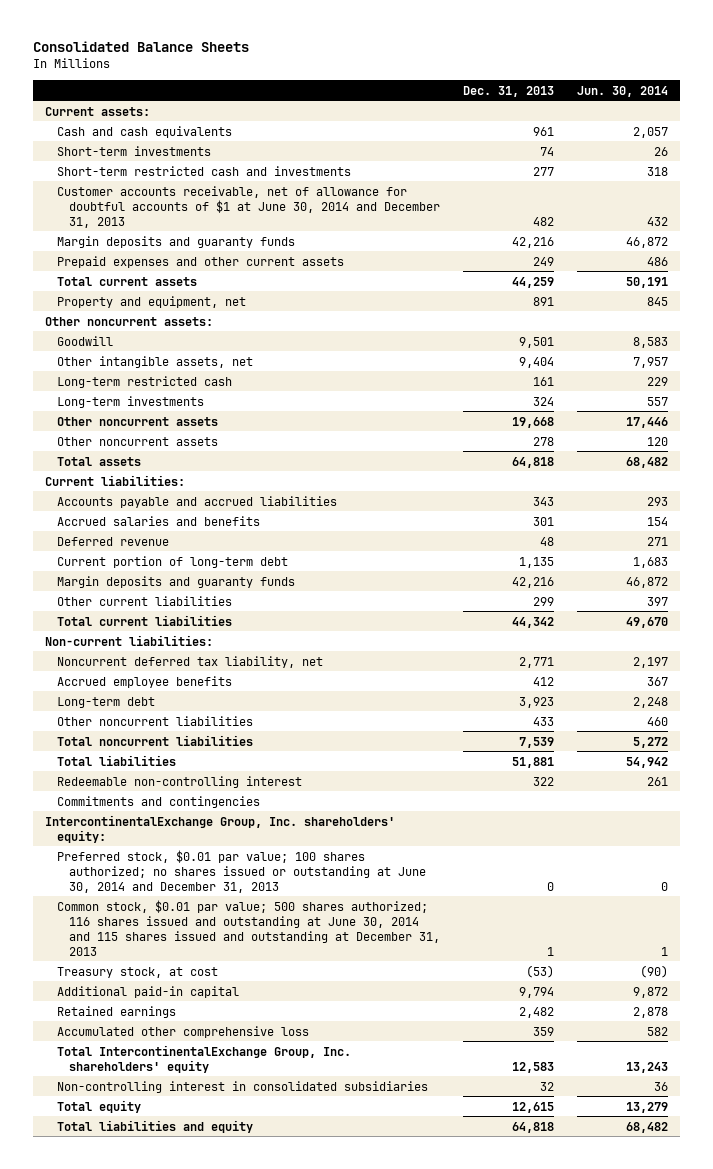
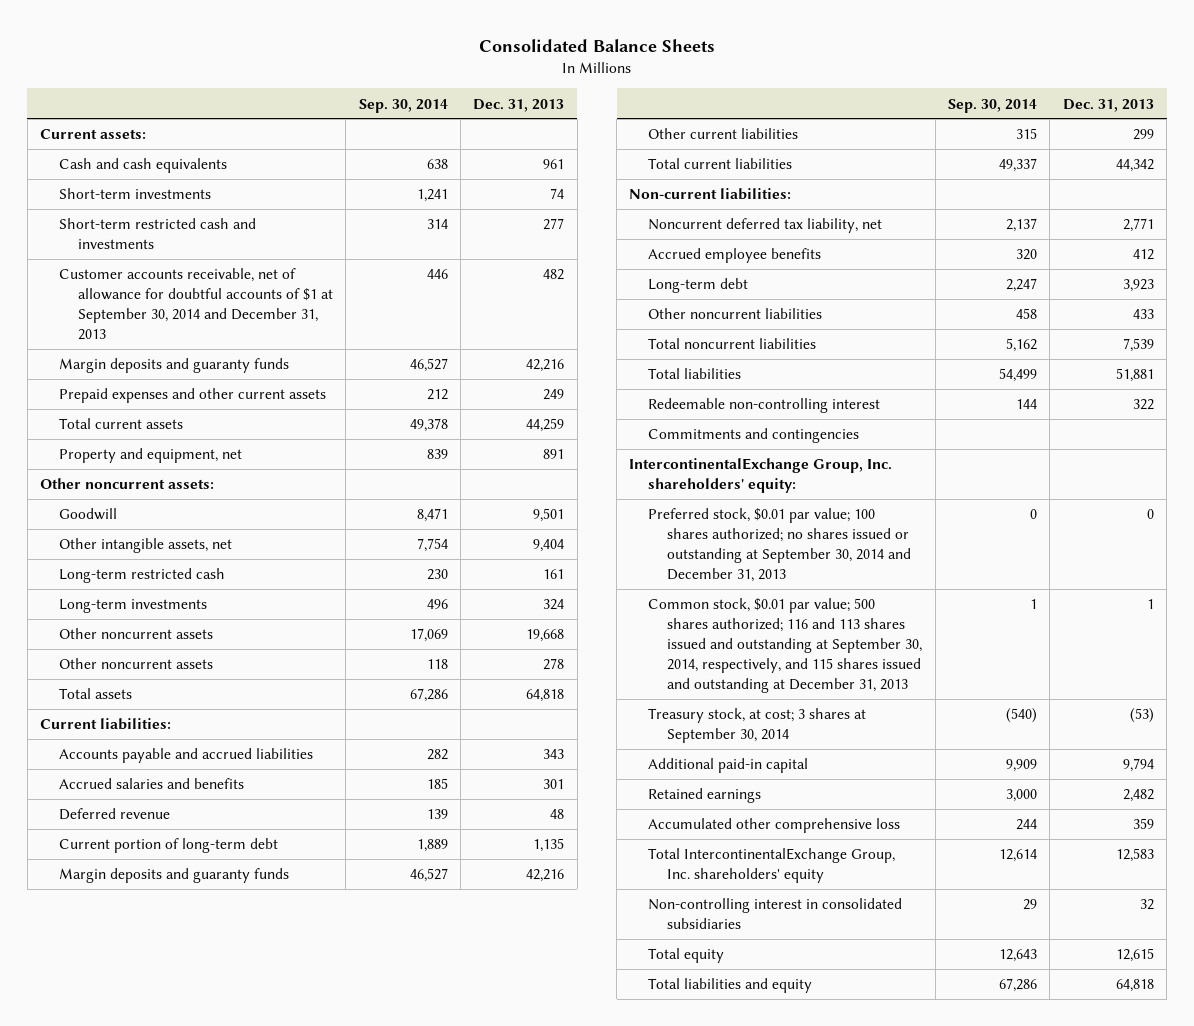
[577,85,669,97] Jun. 30, 2014 -> none
none -> [358,98,448,113] Sep. 30, 2014
[56,185,440,228] Customer accounts receivable, net of allowance for doubtful accounts of $1 at June 30, 2014 and December 31, 2013 -> [58,268,333,341] Customer accounts receivable, net of allowance for doubtful accounts of $1 at September 30, 2014 and December 31, 2013
[56,849,426,893] Preferred stock, $0.01 par value; 100 shares authorized; no shares issued or outstanding at June 30, 2014 and December 31, 2013 -> [648,508,912,583] Preferred stock, $0.01 par value; 100 shares authorized; no shares issued or outstanding at September 30, 2014 and December 31, 2013
[56,899,440,956] Common stock, $0.01 par value; 500 shares authorized; 116 shares issued and outstanding at June 30, 2014 and 115 shares issued and outstanding at December 31, 2013 -> [648,598,923,694] Common stock, $0.01 par value; 500 shares authorized; 116 and 113 shares issued and outstanding at September 30, 2014, respectively, and 115 shares issued and outstanding at December 31, 2013
[56,966,218,978] Treasury stock, at cost -> [648,708,867,744] Treasury stock, at cost; 3 shares at September 30, 2014

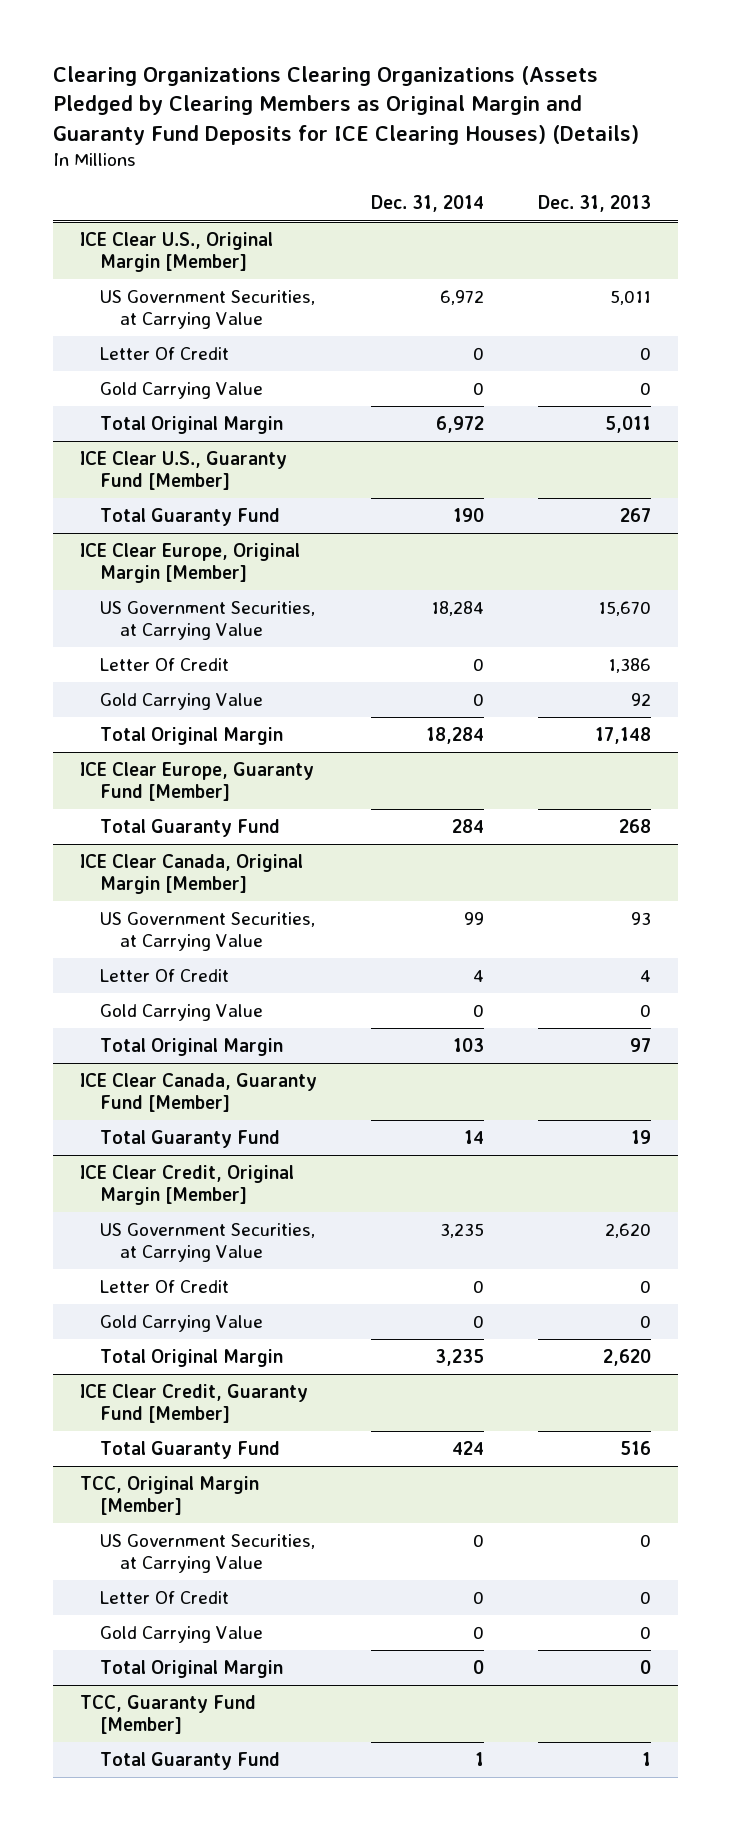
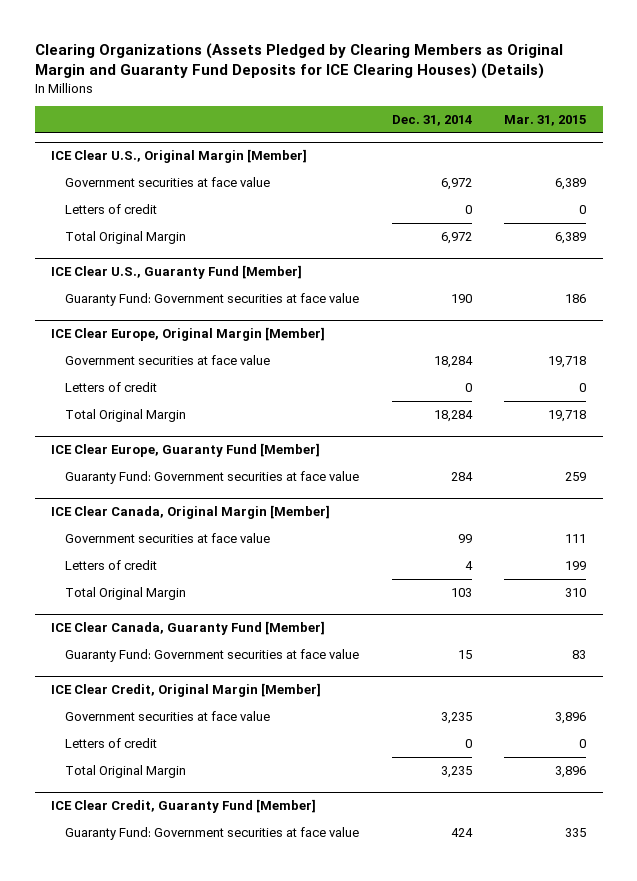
[52,65,639,145] Clearing Organizations Clearing Organizations (Assets Pledged by Clearing Members as Original Margin and Guaranty Fund Deposits for ICE Clearing Houses) (Details) -> [34,42,563,80] Clearing Organizations (Assets Pledged by Clearing Members as Original Margin and Guaranty Fund Deposits for ICE Clearing Houses) (Details)
[537,195,651,213] Dec. 31, 2013 -> none
none -> [504,115,587,127] Mar. 31, 2015
[99,382,263,400] Gold Carrying Value -> none
[99,290,315,330] US Government Securities, at Carrying Value -> [64,176,270,187] Government securities at face value
[99,347,229,361] Letter Of Credit -> [64,203,157,214] Letters of credit
[99,508,280,527] Total Guaranty Fund -> [64,292,359,306] Guaranty Fund: Government securities at face value
[99,693,263,711] Gold Carrying Value -> none
[99,601,315,641] US Government Securities, at Carrying Value -> [64,354,270,365] Government securities at face value
[99,658,229,672] Letter Of Credit -> [64,381,157,392] Letters of credit
[99,819,280,838] Total Guaranty Fund -> [64,470,359,484] Guaranty Fund: Government securities at face value
[99,1004,263,1022] Gold Carrying Value -> none
[99,912,315,952] US Government Securities, at Carrying Value -> [64,532,270,543] Government securities at face value
[99,969,229,983] Letter Of Credit -> [64,559,157,570] Letters of credit
[99,1130,280,1149] Total Guaranty Fund -> [64,648,359,662] Guaranty Fund: Government securities at face value
[463,1130,484,1145] 14 -> [457,649,472,659] 15
[99,1315,263,1333] Gold Carrying Value -> none
[99,1223,315,1263] US Government Securities, at Carrying Value -> [64,710,270,721] Government securities at face value
[99,1280,229,1294] Letter Of Credit -> [64,737,157,748] Letters of credit
[79,1476,259,1516] TCC, Original Margin [Member] -> none
[99,1534,315,1574] US Government Securities, at Carrying Value -> none
[99,1591,229,1605] Letter Of Credit -> none
[99,1626,263,1644] Gold Carrying Value -> none
[99,1660,283,1679] Total Original Margin -> none
[79,1695,256,1735] TCC, Guaranty Fund [Member] -> none
[99,1752,280,1771] Total Guaranty Fund -> none
[99,1441,280,1460] Total Guaranty Fund -> [64,826,359,840] Guaranty Fund: Government securities at face value

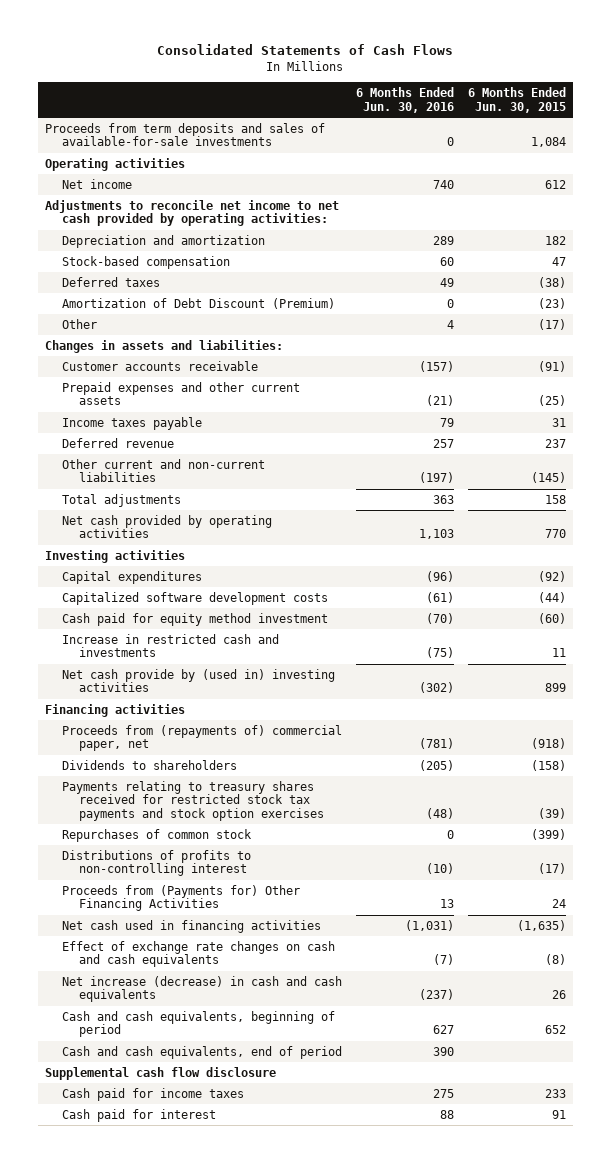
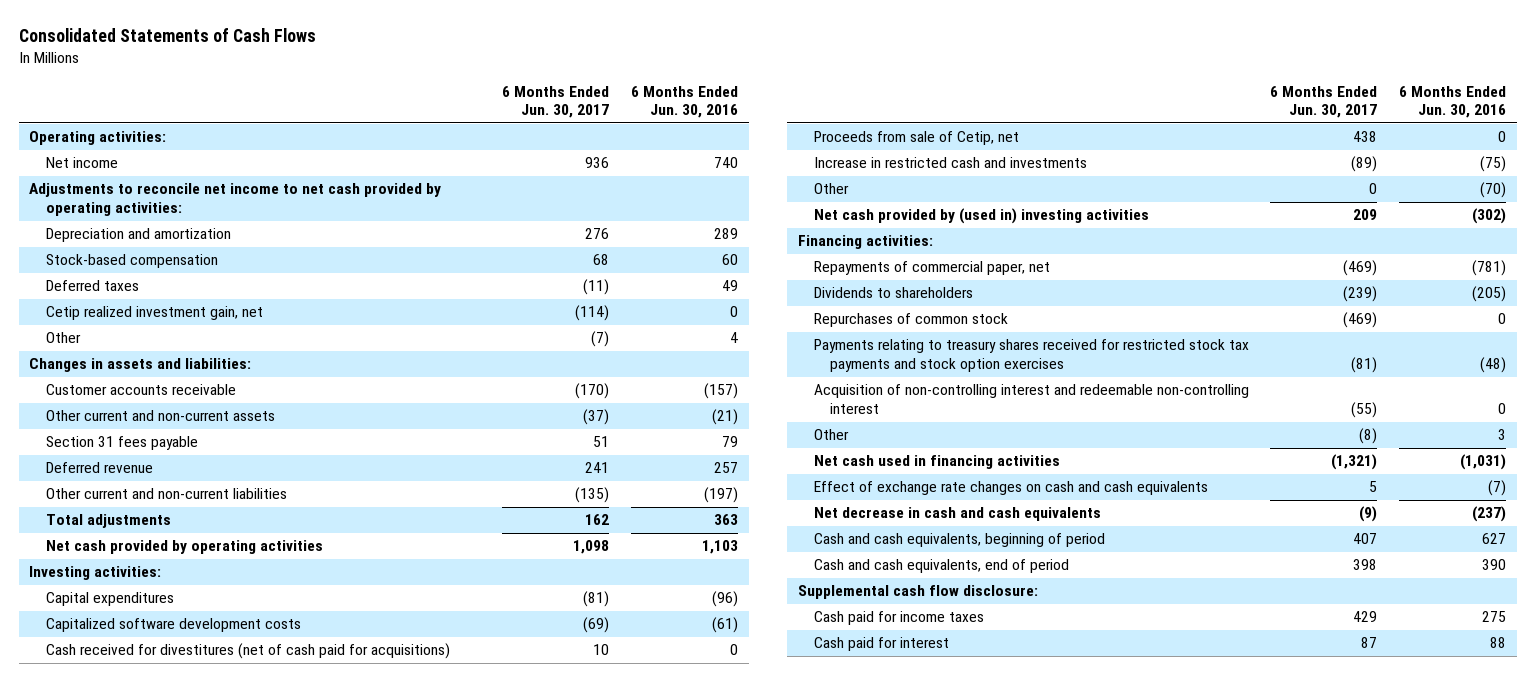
[467,87,566,113] 6 Months Ended Jun. 30, 2015 -> none
none -> [502,85,610,119] 6 Months Ended Jun. 30, 2017
[44,122,325,147] Proceeds from term deposits and sales of available-for-sale investments -> none
[44,157,185,171] Operating activities -> [29,131,167,146] Operating activities:
[61,297,335,309] Amortization of Debt Discount (Premium) -> [45,306,263,321] Cetip realized investment gain, net
[61,381,300,406] Prepaid expenses and other current assets -> [45,410,275,422] Other current and non-current assets
[61,416,202,430] Income taxes payable -> [45,436,198,451] Section 31 fees payable
[44,549,185,563] Investing activities -> [29,566,162,581] Investing activities:
[61,612,328,626] Cash paid for equity method investment -> none
none -> [45,643,450,660] Cash received for divestitures (net of cash paid for acquisitions)
none -> [813,131,1019,146] Proceeds from sale of Cetip, net
none -> [813,183,849,195] Other
[61,668,335,693] Net cash provide by (used in) investing activities -> [813,208,1149,225] Net cash provided by (used in) investing activities
[44,703,185,717] Financing activities -> [797,235,933,250] Financing activities:
[61,724,342,752] Proceeds from (repayments of) commercial paper, net -> [813,261,1050,276] Repayments of commercial paper, net
[61,849,251,877] Distributions of profits to non-controlling interest -> none
[61,884,300,912] Proceeds from (Payments for) Other Financing Activities -> none
[61,780,324,821] Payments relating to treasury shares received for restricted stock tax payments and stock option exercises -> [813,339,1249,373] Payments relating to treasury shares received for restricted stock tax payments and stock option exercises
none -> [813,384,1249,415] Acquisition of non-controlling interest and redeemable non-controlling interest
none -> [813,429,849,441] Other
[61,975,342,1003] Net increase (decrease) in cash and cash equivalents -> [813,507,1101,522] Net decrease in cash and cash equivalents
[44,1066,276,1080] Supplemental cash flow disclosure -> [797,585,1038,600] Supplemental cash flow disclosure:

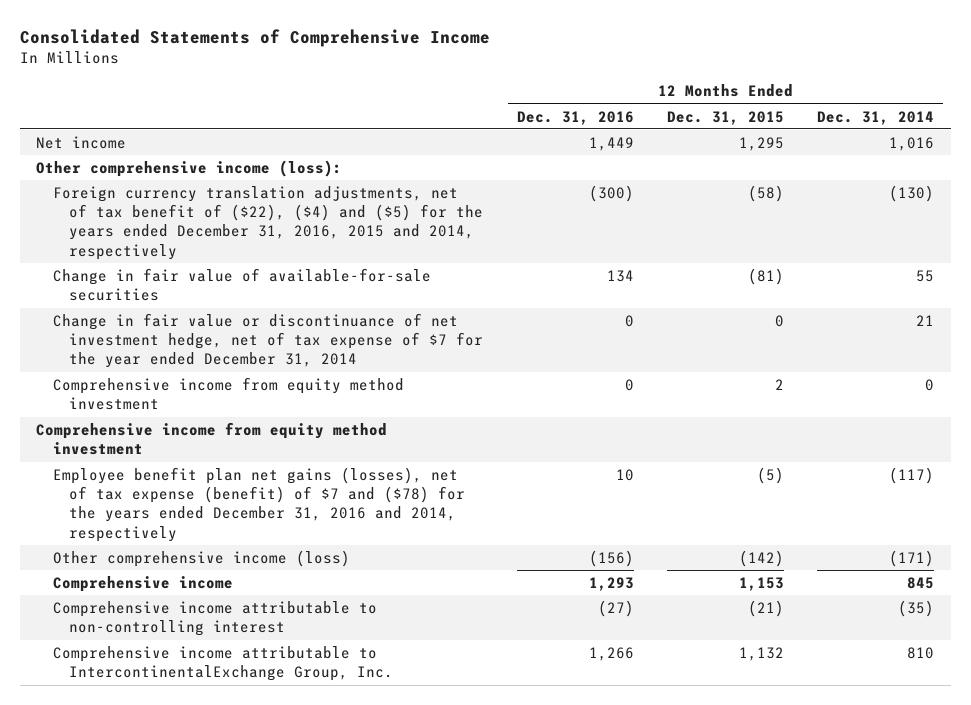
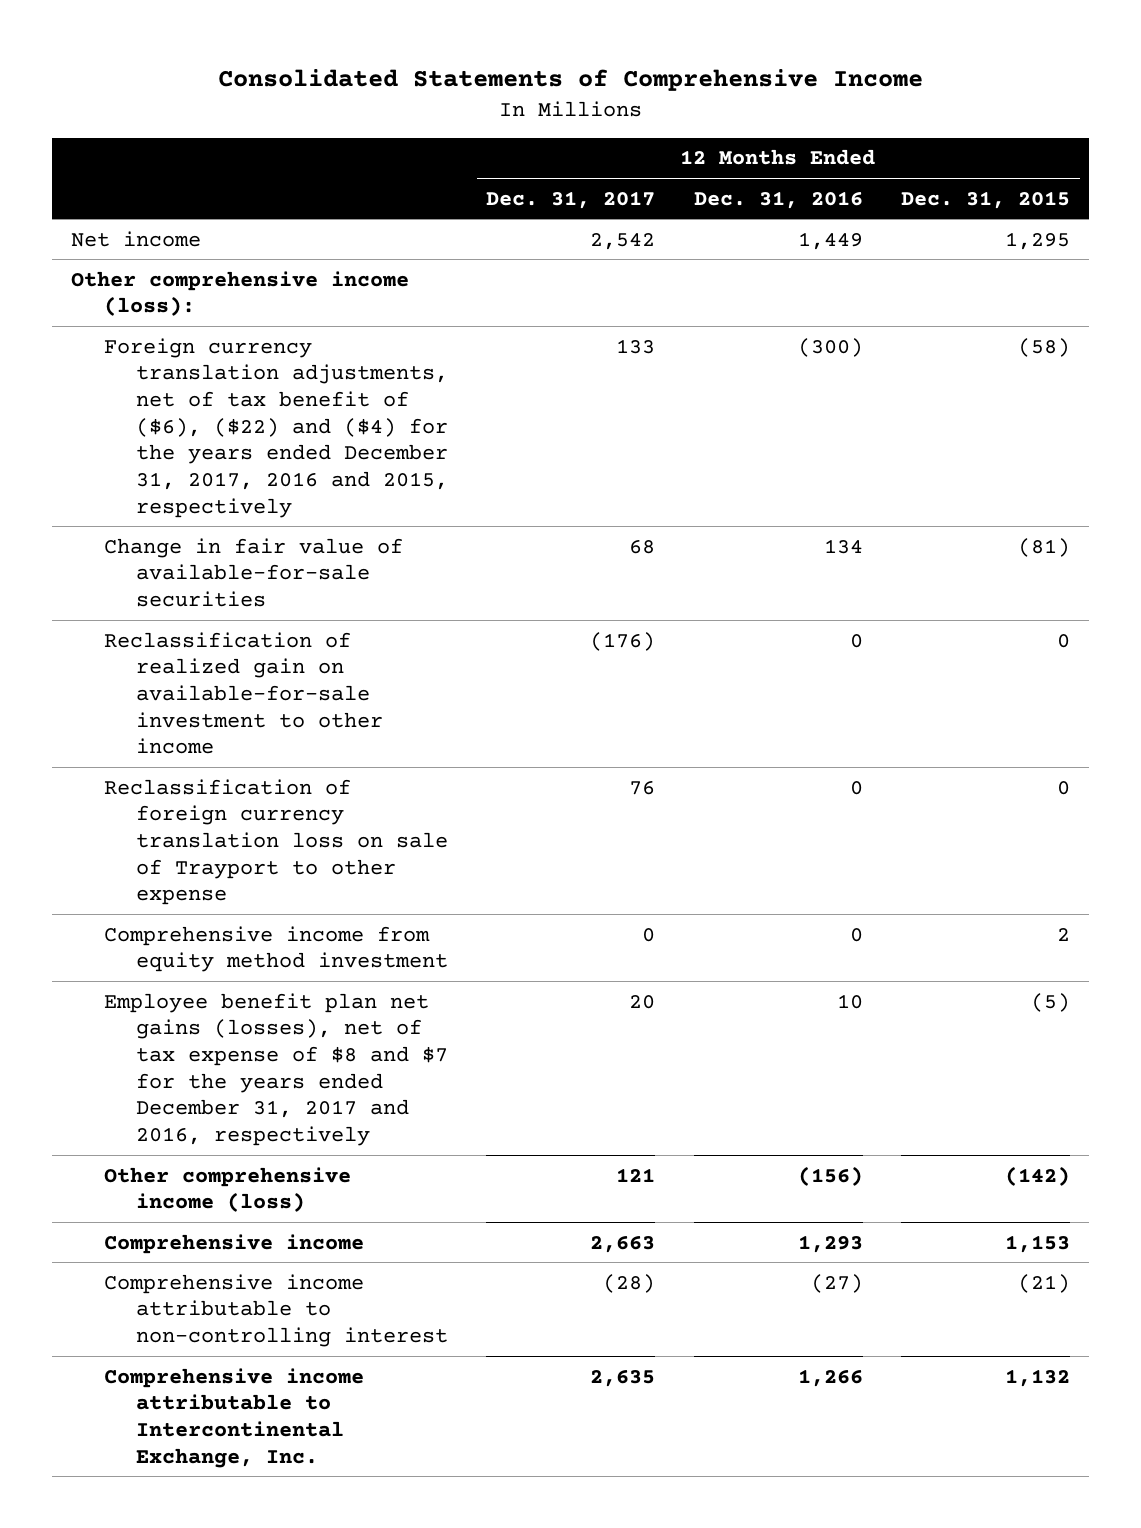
[817,110,935,125] Dec. 31, 2014 -> none
none -> [486,190,656,209] Dec. 31, 2017
[52,185,484,260] Foreign currency translation adjustments, net of tax benefit of ($22), ($4) and ($5) for the years ended December 31, 2016, 2015 and 2014, respectively -> [103,337,449,518] Foreign currency translation adjustments, net of tax benefit of ($6), ($22) and ($4) for the years ended December 31, 2017, 2016 and 2015, respectively
none -> [103,631,384,755] Reclassification of realized gain on available-for-sale investment to other income
[52,312,484,369] Change in fair value or discontinuance of net investment hedge, net of tax expense of $7 for the year ended December 31, 2014 -> [103,778,449,906] Reclassification of foreign currency translation loss on sale of Trayport to other expense
[36,421,388,456] Comprehensive income from equity method investment -> none
[52,466,466,542] Employee benefit plan net gains (losses), net of tax expense (benefit) of $7 and ($78) for the years ended December 31, 2016 and 2014, respectively -> [103,992,449,1147] Employee benefit plan net gains (losses), net of tax expense of $8 and $7 for the years ended December 31, 2017 and 2016, respectively
[52,645,394,682] Comprehensive income attributable to IntercontinentalExchange Group, Inc. -> [103,1367,364,1468] Comprehensive income attributable to Intercontinental Exchange, Inc.

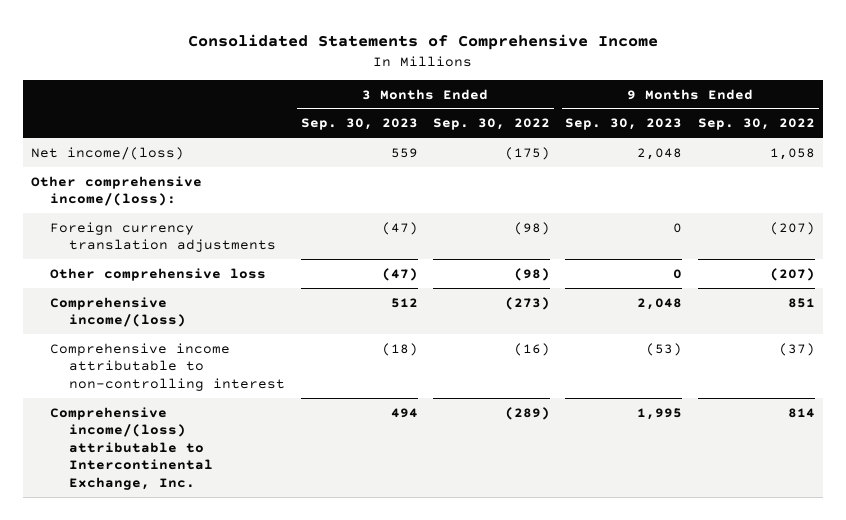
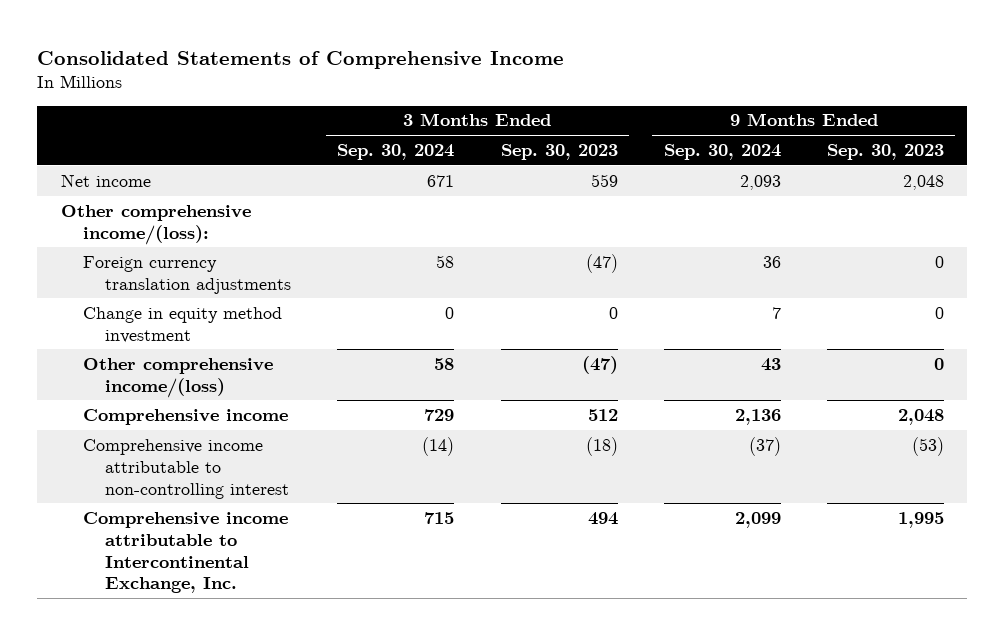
[433,118,551,131] Sep. 30, 2022 -> none
[697,118,815,131] Sep. 30, 2022 -> none
none -> [337,143,455,160] Sep. 30, 2024
none -> [663,143,781,160] Sep. 30, 2024
[30,146,184,160] Net income/(loss) -> [60,173,151,187] Net income
none -> [82,306,282,343] Change in equity method investment
[50,267,267,281] Other comprehensive loss -> [82,357,273,398] Other comprehensive income/(loss)
[50,296,187,328] Comprehensive income/(loss) -> [82,408,288,425] Comprehensive income
[50,406,214,491] Comprehensive income/(loss) attributable to Intercontinental Exchange, Inc. -> [82,511,288,594] Comprehensive income attributable to Intercontinental Exchange, Inc.

